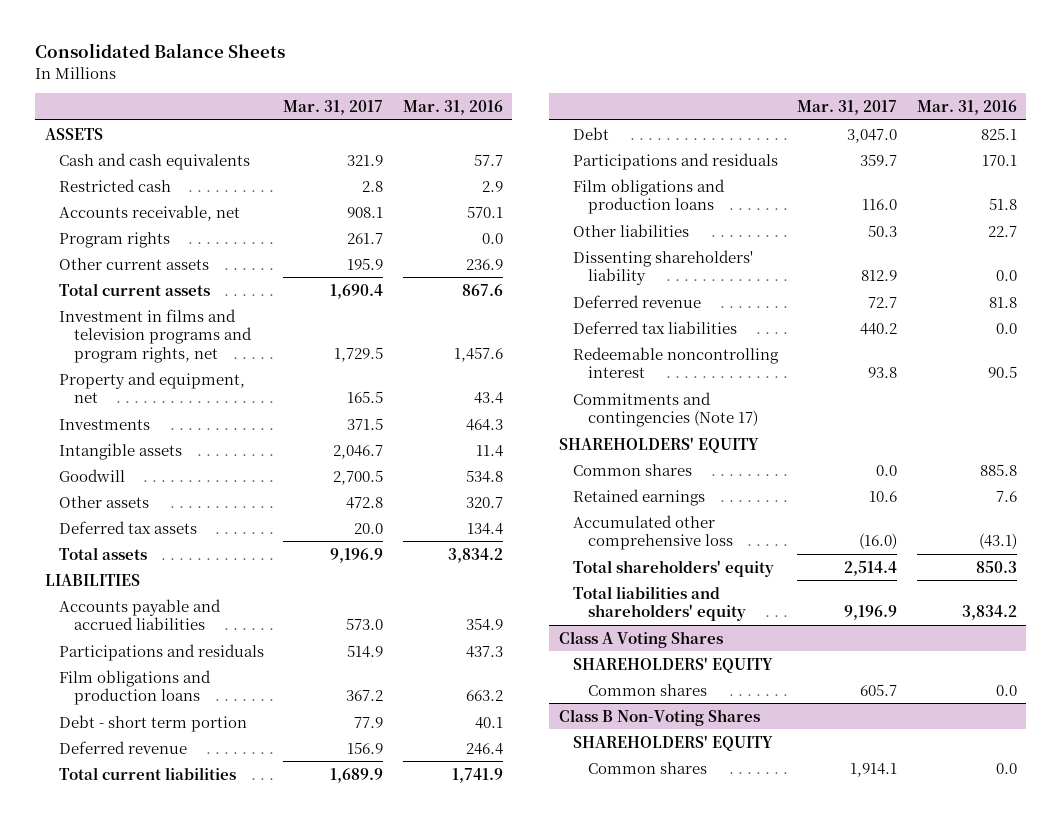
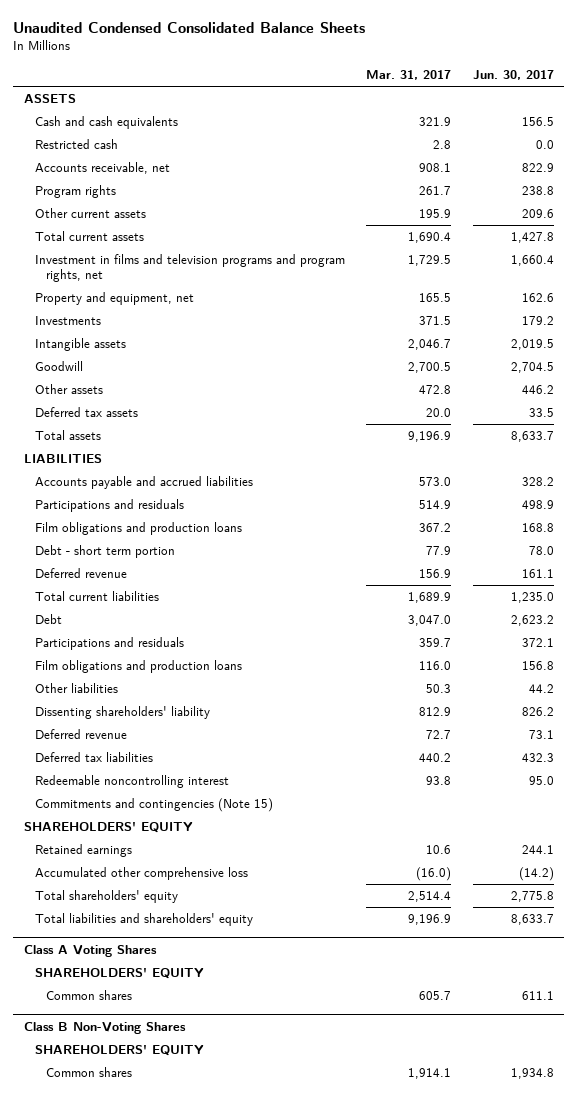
[35,43,286,59] Consolidated Balance Sheets -> [13,22,366,34] Unaudited Condensed Consolidated Balance Sheets
[402,100,503,116] Mar. 31, 2016 -> none
none -> [472,69,554,80] Jun. 30, 2017
[573,391,758,428] Commitments and contingencies (Note 17) -> [35,798,274,813] Commitments and contingencies (Note 15)
[573,463,693,476] Common shares -> none

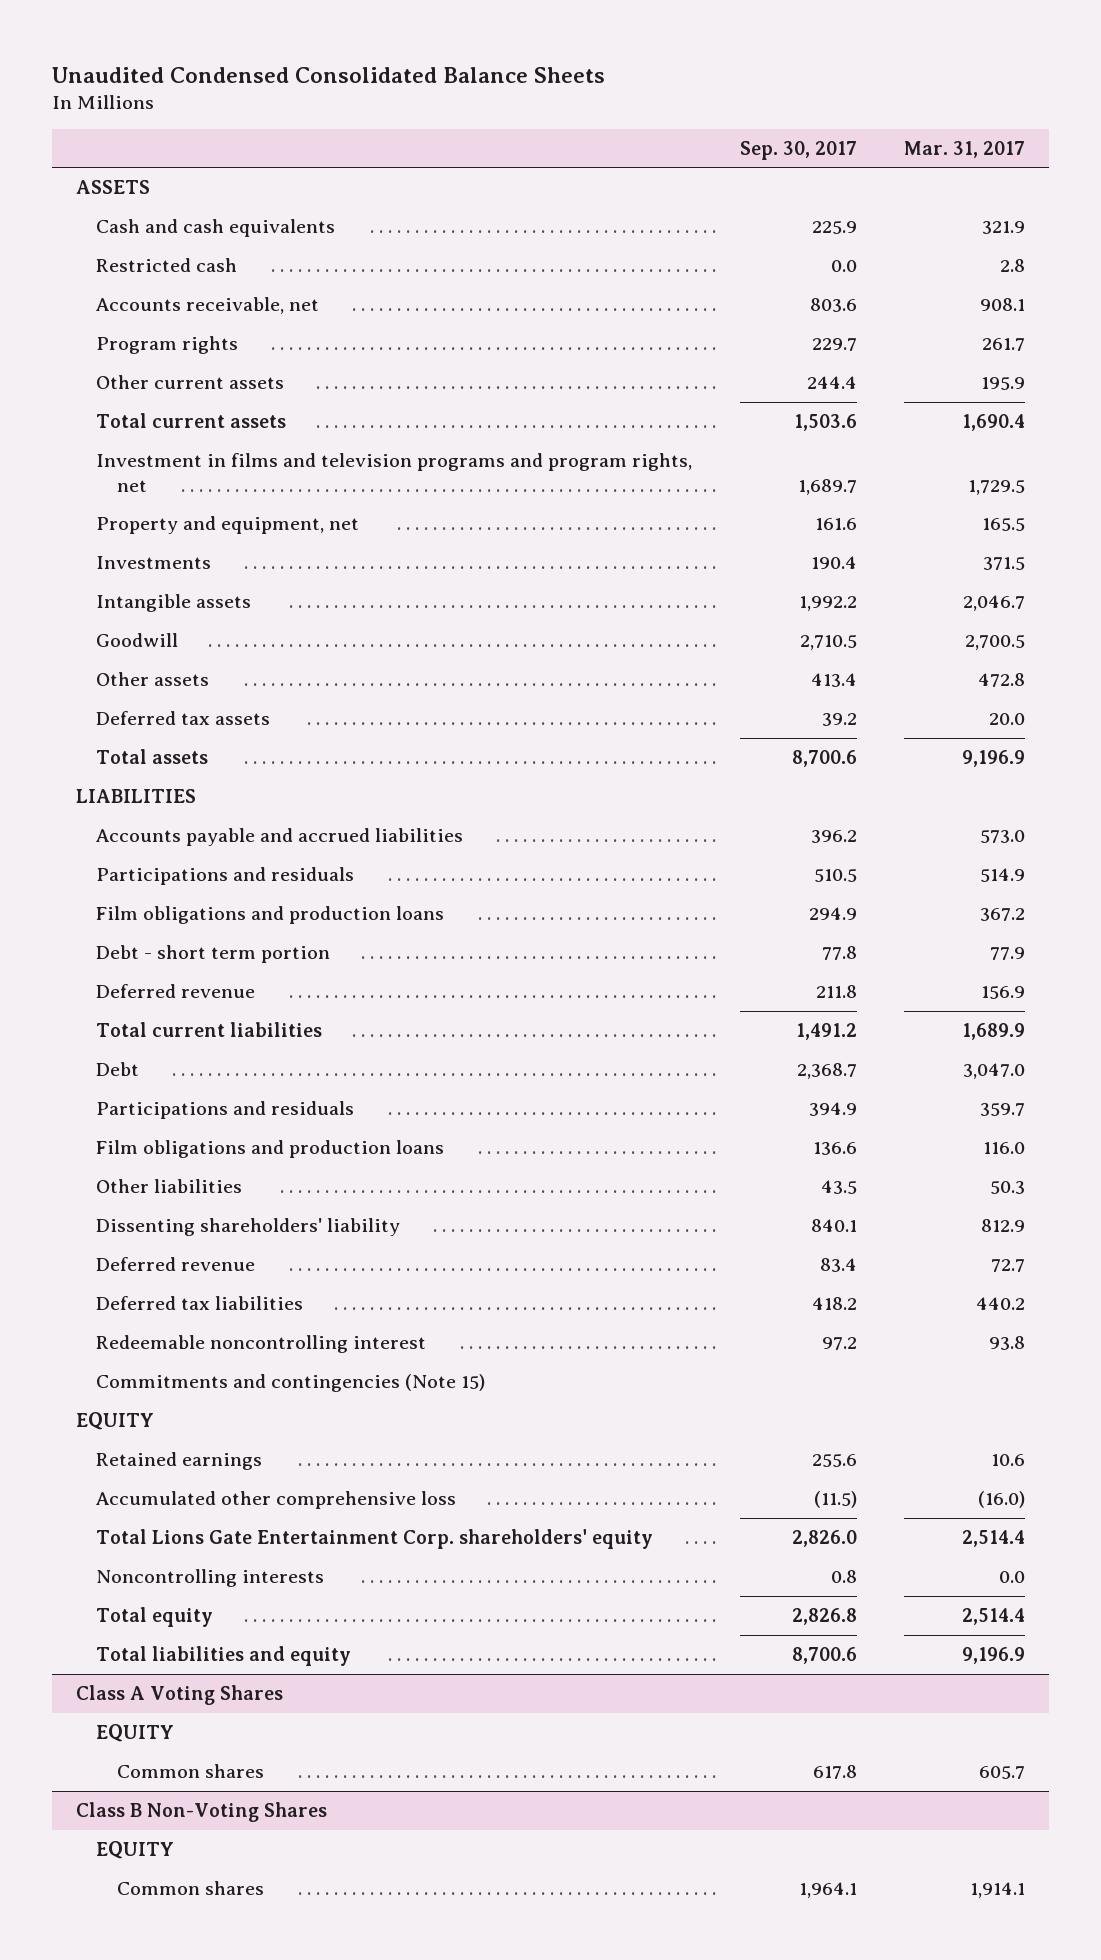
[472,69,554,80] Jun. 30, 2017 -> none
none -> [739,140,857,160] Sep. 30, 2017
[24,822,194,834] SHAREHOLDERS' EQUITY -> [75,1412,154,1431] EQUITY
[35,890,179,904] Total shareholders' equity -> [96,1529,654,1550] Total Lions Gate Entertainment Corp. shareholders' equity
none -> [96,1569,325,1588] Noncontrolling interests
none -> [96,1607,214,1628] Total equity
[35,913,254,927] Total liabilities and shareholders' equity -> [96,1646,352,1667] Total liabilities and equity
[35,968,205,980] SHAREHOLDERS' EQUITY -> [96,1724,175,1743] EQUITY
[35,1045,205,1057] SHAREHOLDERS' EQUITY -> [96,1841,175,1860] EQUITY

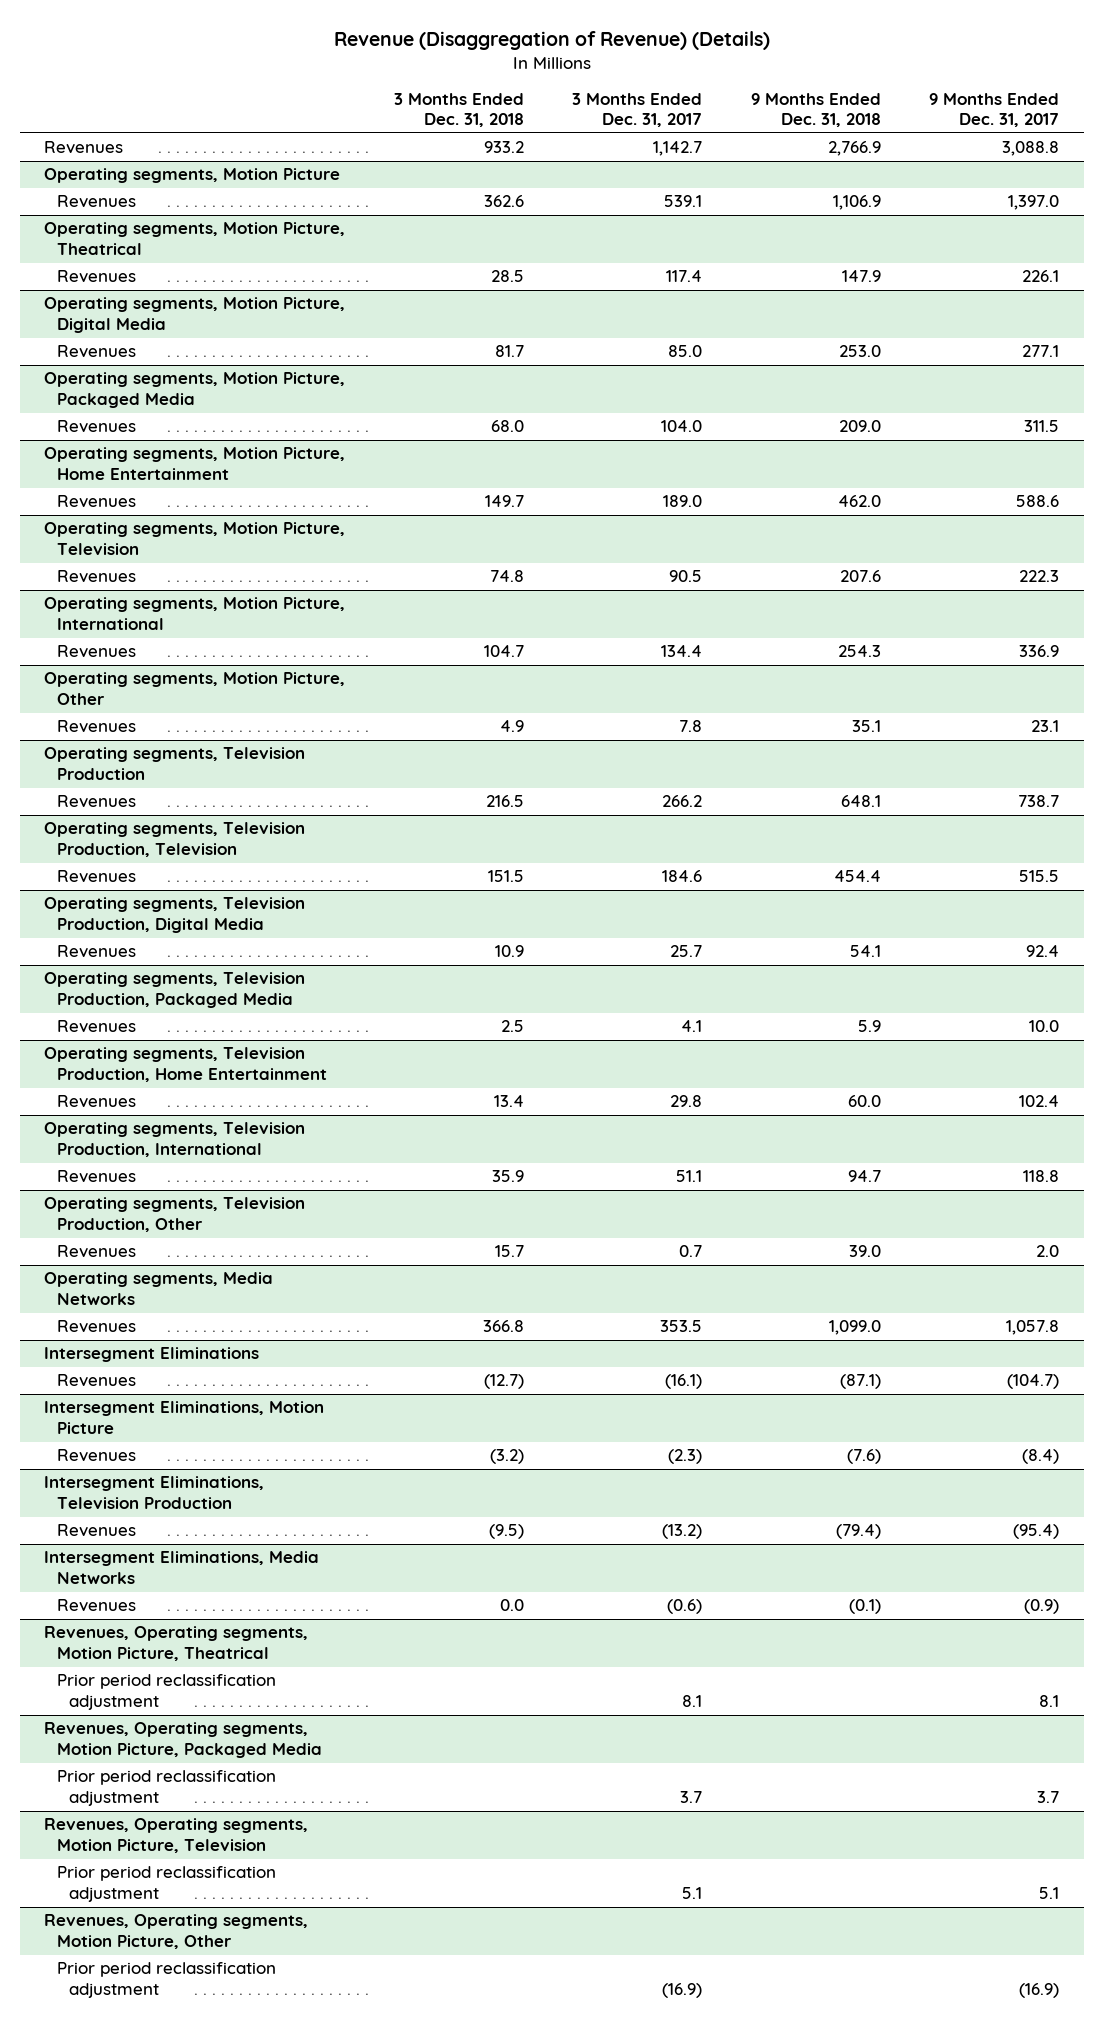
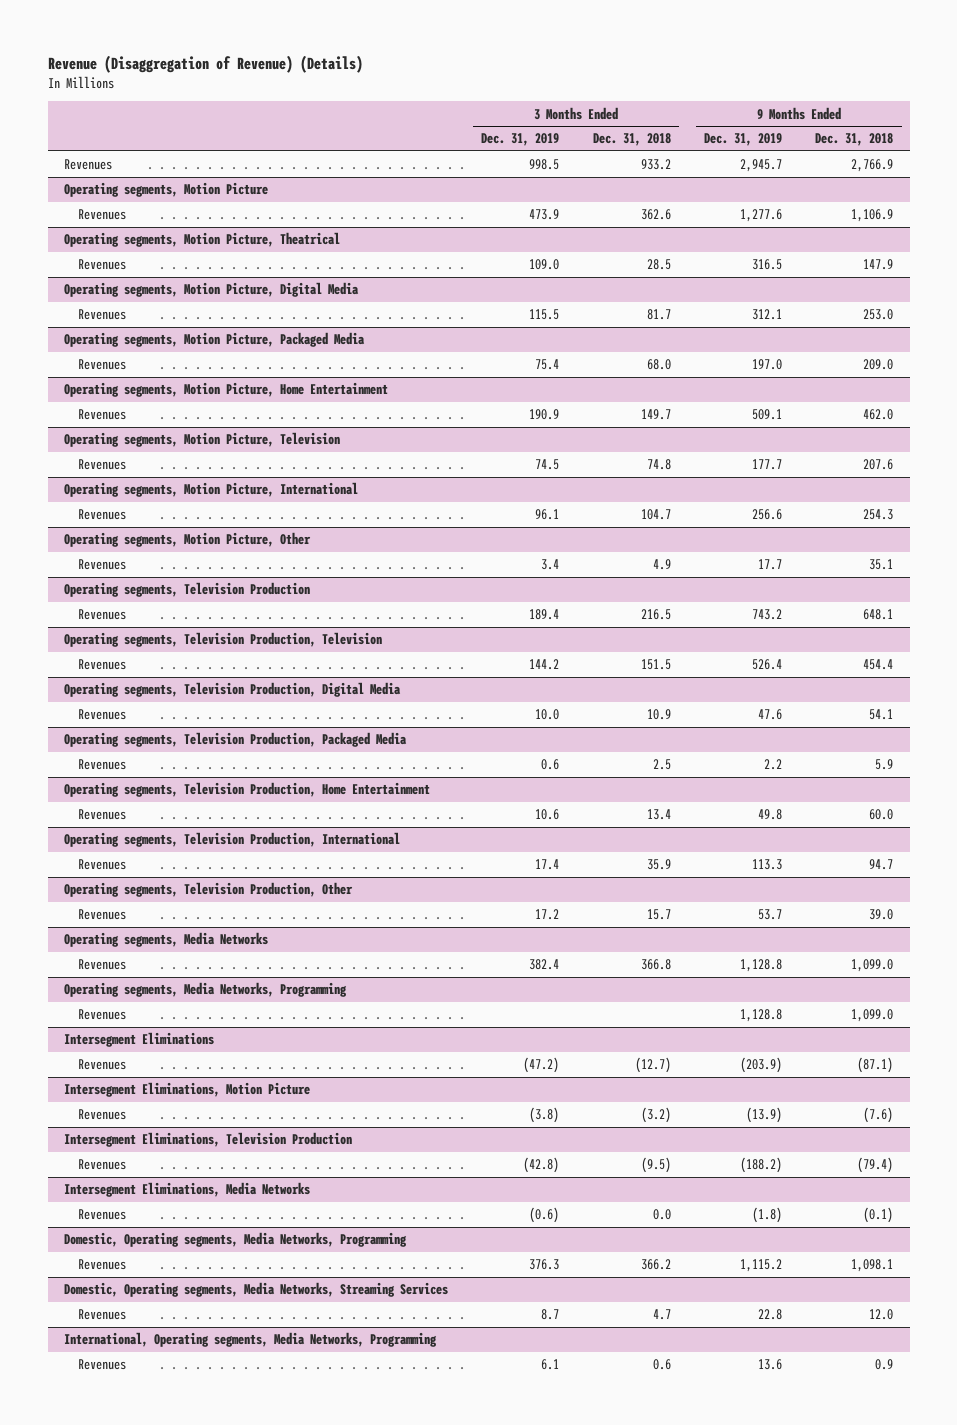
[572,92,703,128] 3 Months Ended Dec. 31, 2017 -> none
[929,92,1060,128] 9 Months Ended Dec. 31, 2017 -> none
none -> [481,133,560,147] Dec. 31, 2019
none -> [703,133,782,147] Dec. 31, 2019
none -> [64,982,348,998] Operating segments, Media Networks, Programming
none -> [78,1009,127,1021] Revenues
[44,1626,309,1662] Revenues, Operating segments, Motion Picture, Theatrical -> none
[56,1674,276,1711] Prior period reclassification adjustment -> none
[44,1722,322,1759] Revenues, Operating segments, Motion Picture, Packaged Media -> none
[56,1770,276,1807] Prior period reclassification adjustment -> none
[44,1818,309,1854] Revenues, Operating segments, Motion Picture, Television -> none
[56,1866,276,1903] Prior period reclassification adjustment -> none
[44,1914,309,1950] Revenues, Operating segments, Motion Picture, Other -> none
[56,1962,276,1999] Prior period reclassification adjustment -> none
none -> [64,1232,408,1248] Domestic, Operating segments, Media Networks, Programming
none -> [78,1259,127,1271] Revenues
none -> [64,1282,449,1298] Domestic, Operating segments, Media Networks, Streaming Services
none -> [78,1309,127,1321] Revenues
none -> [64,1332,438,1348] International, Operating segments, Media Networks, Programming
none -> [78,1359,127,1371] Revenues

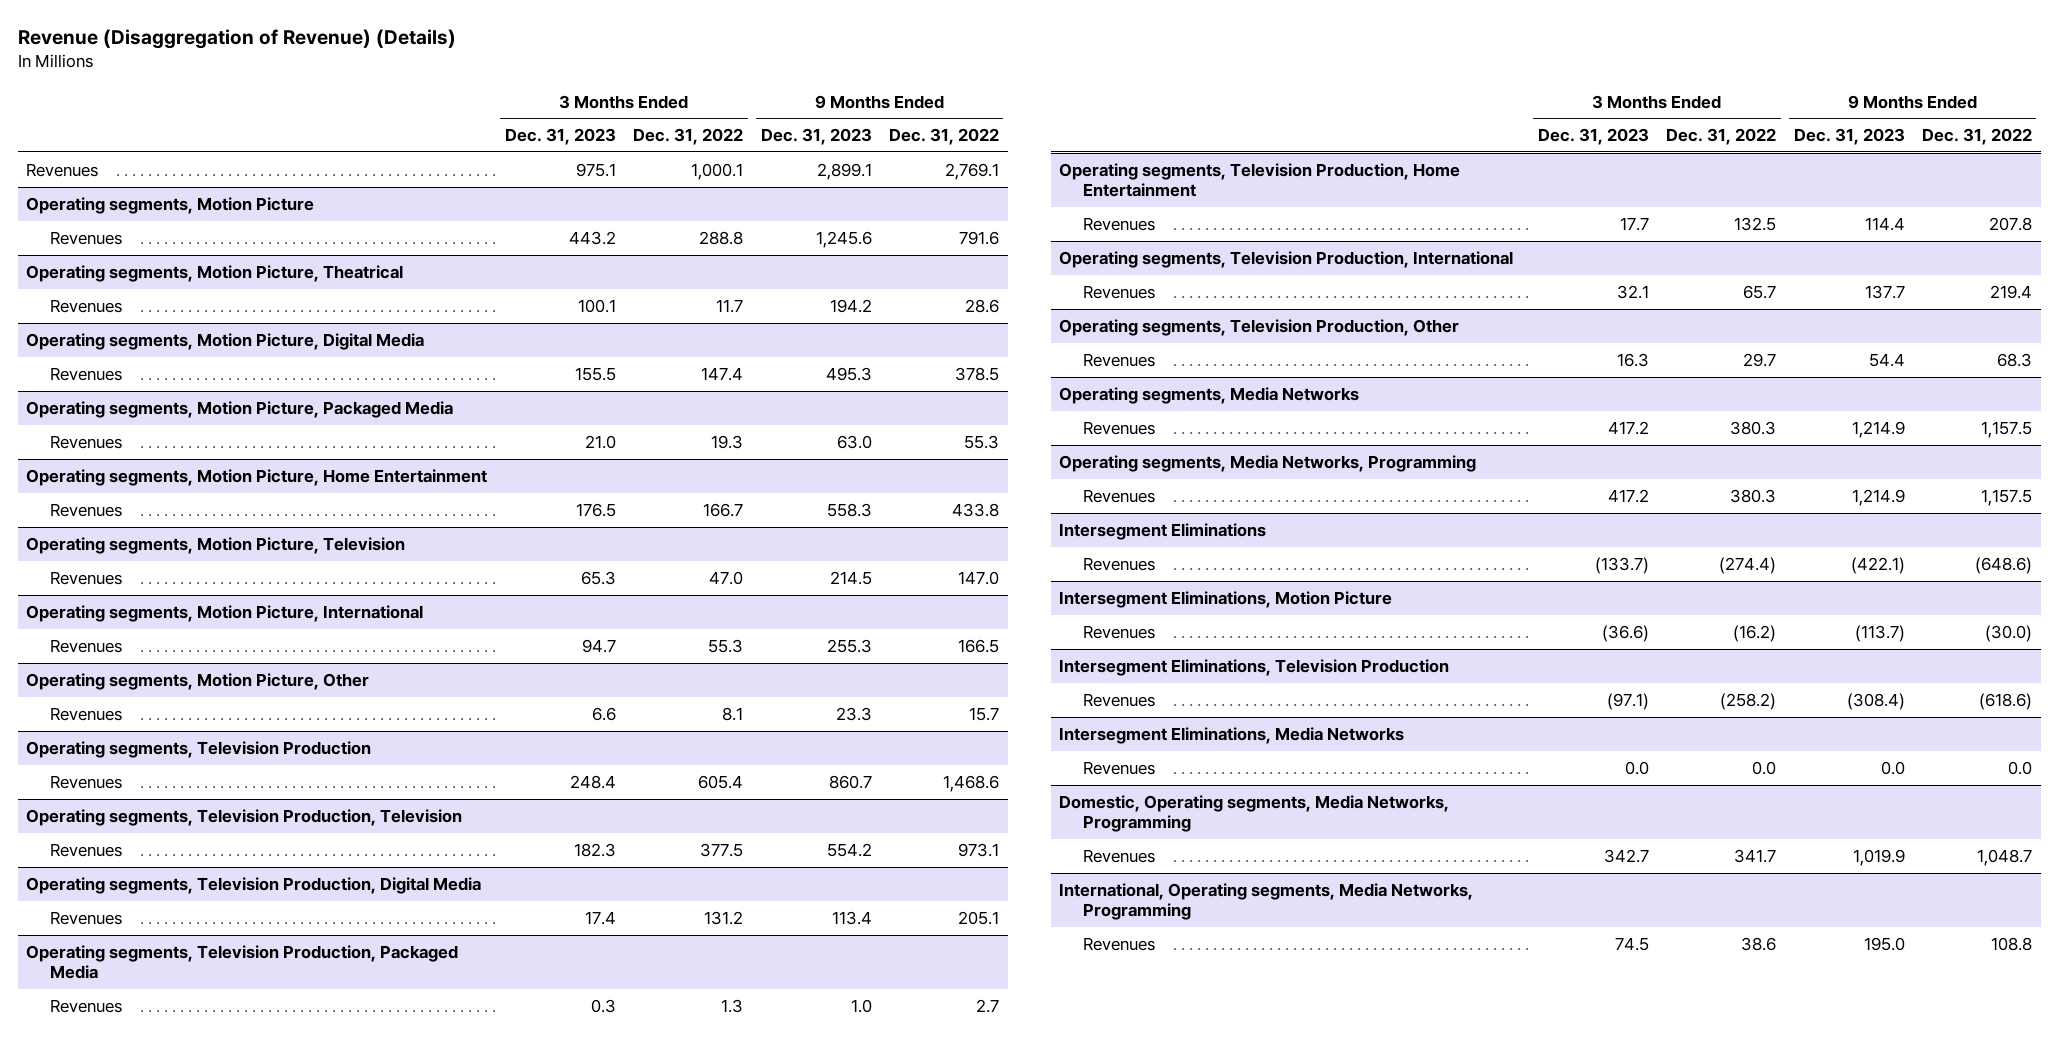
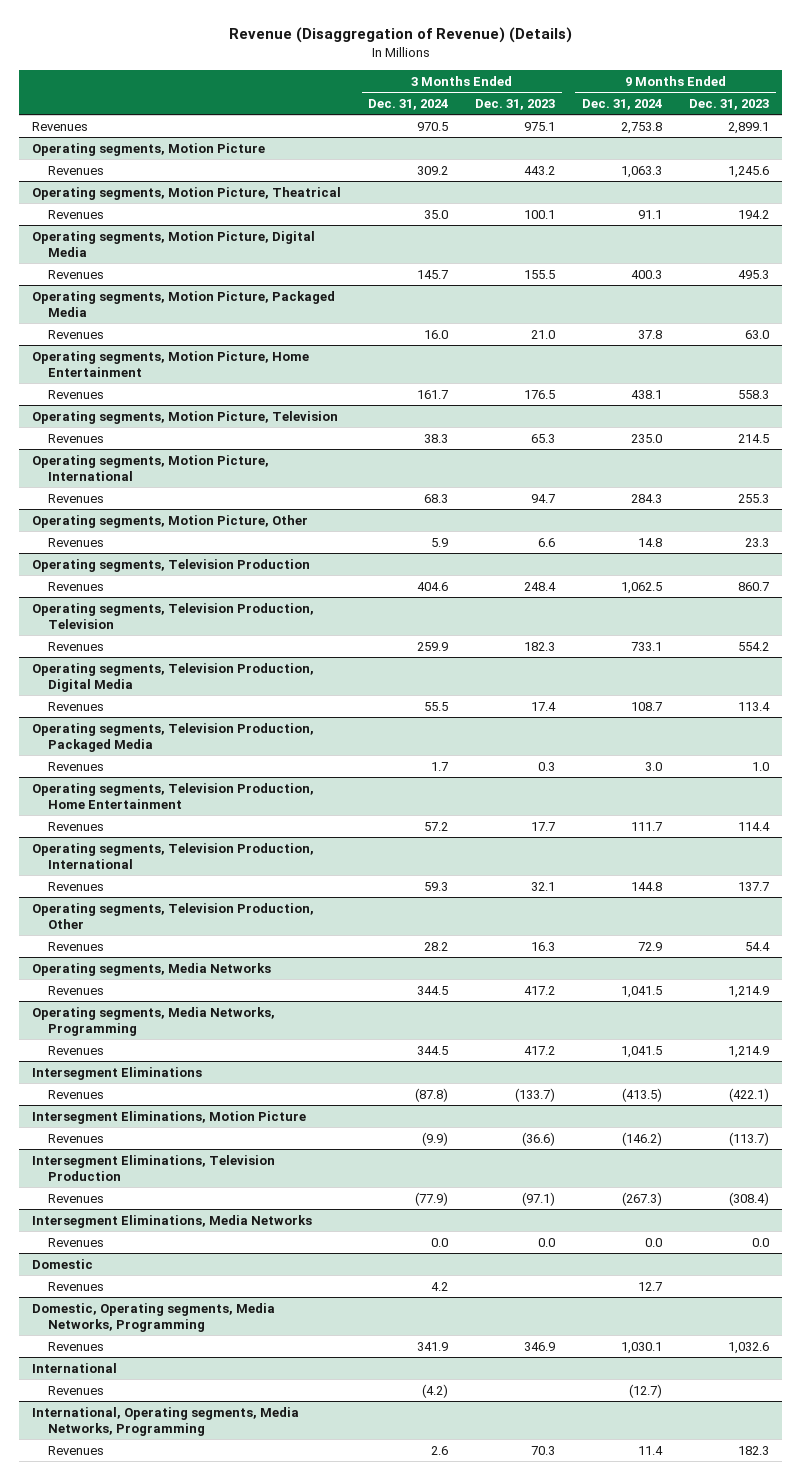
[633,128,744,146] Dec. 31, 2022 -> none
[889,128,1000,146] Dec. 31, 2022 -> none
none -> [368,98,449,110] Dec. 31, 2024
none -> [582,98,663,110] Dec. 31, 2024
none -> [32,1258,94,1269] Domestic
none -> [47,1281,104,1291] Revenues
[1603,848,1649,863] 342.7 -> [524,1341,556,1351] 346.9
[1852,848,1905,866] 1,019.9 -> [727,1341,769,1354] 1,032.6
none -> [32,1362,118,1373] International
none -> [47,1385,104,1395] Revenues
[1614,936,1649,951] 74.5 -> [531,1445,556,1455] 70.3
[1863,936,1905,951] 195.0 -> [737,1445,769,1455] 182.3

